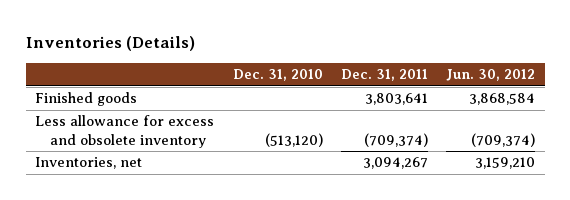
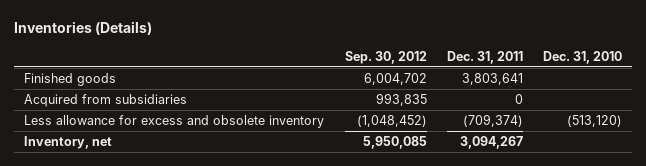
[446,69,536,82] Jun. 30, 2012 -> none
none -> [344,50,427,64] Sep. 30, 2012
none -> [24,94,188,108] Acquired from subsidiaries
[35,157,143,170] Inventories, net -> [24,136,113,150] Inventory, net

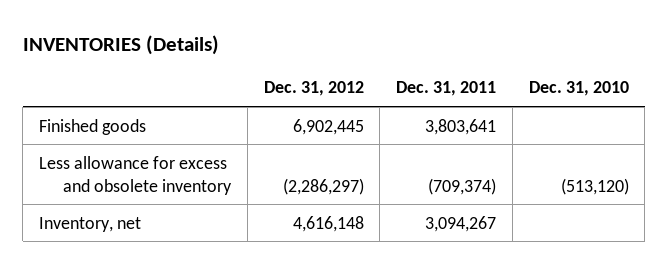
[14,21,153,36] Inventories (Details) -> [22,34,219,55] INVENTORIES (Details)
[344,50,427,64] Sep. 30, 2012 -> none
none -> [263,81,364,97] Dec. 31, 2012
[24,94,188,108] Acquired from subsidiaries -> none

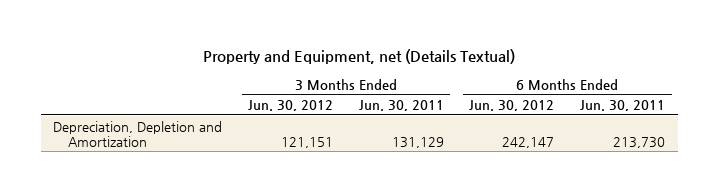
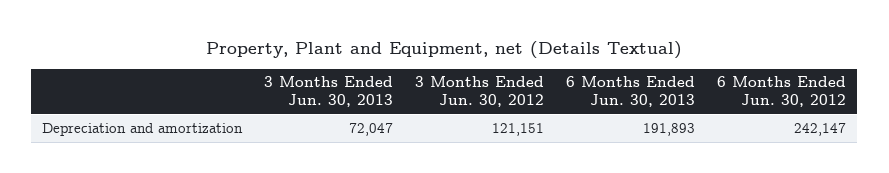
[203,48,516,64] Property and Equipment, net (Details Textual) -> [206,41,683,60] Property, Plant and Equipment, net (Details Textual)
[358,100,444,112] Jun. 30, 2011 -> none
[580,100,666,112] Jun. 30, 2011 -> none
none -> [264,76,394,108] 3 Months Ended Jun. 30, 2013
none -> [566,76,696,108] 6 Months Ended Jun. 30, 2013
[53,120,223,147] Depreciation, Depletion and Amortization -> [42,123,244,137] Depreciation and amortization

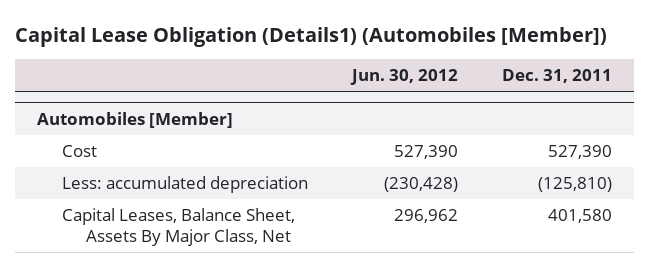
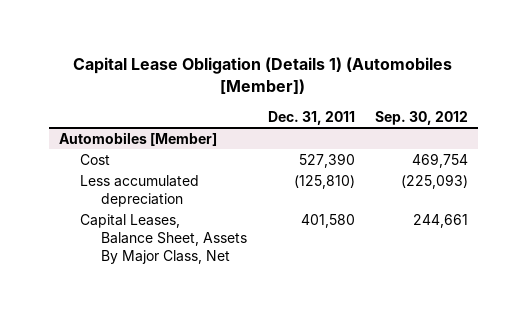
[15,26,608,47] Capital Lease Obligation (Details1) (Automobiles [Member]) -> [73,57,453,95] Capital Lease Obligation (Details 1) (Automobiles [Member])
[349,69,458,86] Jun. 30, 2012 -> none
none -> [374,110,468,125] Sep. 30, 2012
[61,176,308,194] Less: accumulated depreciation -> [80,174,200,207] Less accumulated depreciation

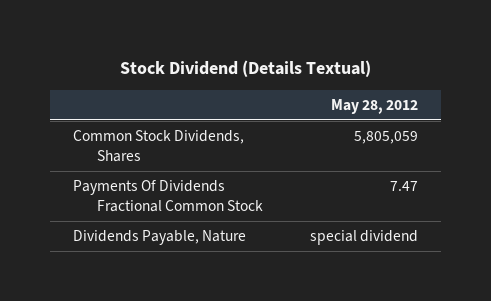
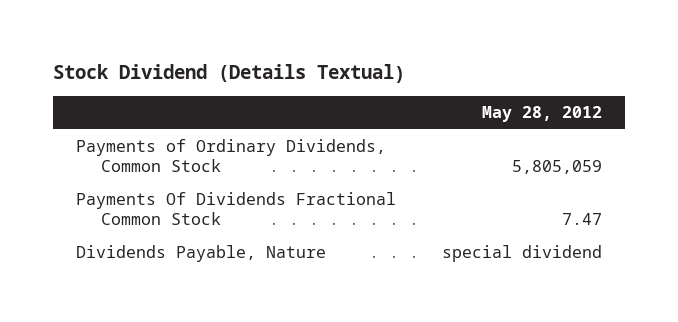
[73,130,245,162] Common Stock Dividends, Shares -> [76,139,387,173] Payments of Ordinary Dividends, Common Stock

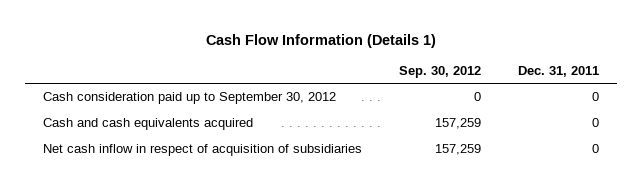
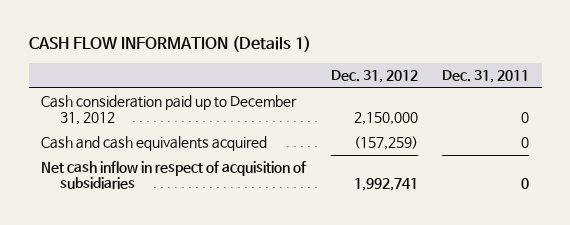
[206,33,437,48] Cash Flow Information (Details 1) -> [28,36,311,53] CASH FLOW INFORMATION (Details 1)
[399,65,482,78] Sep. 30, 2012 -> none
none -> [330,70,418,84] Dec. 31, 2012
[43,92,337,105] Cash consideration paid up to September 30, 2012 -> [40,95,297,126] Cash consideration paid up to December 31, 2012

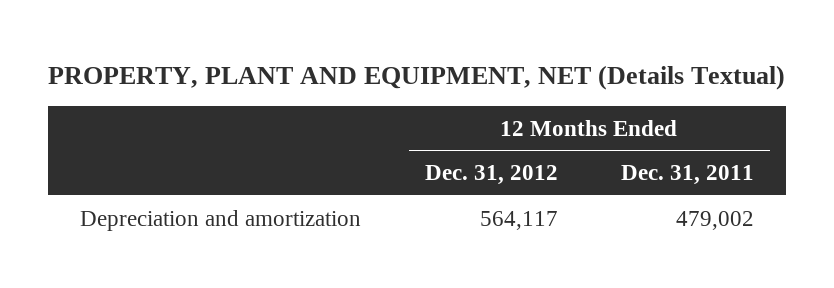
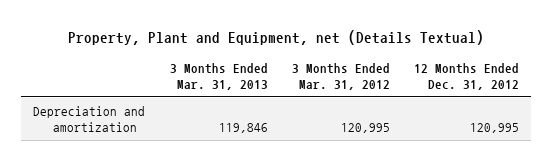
[48,64,786,90] PROPERTY, PLANT AND EQUIPMENT, NET (Details Textual) -> [68,29,485,45] Property, Plant and Equipment, net (Details Textual)
[621,165,755,186] Dec. 31, 2011 -> none
none -> [169,62,268,90] 3 Months Ended Mar. 31, 2013
none -> [291,62,390,90] 3 Months Ended Mar. 31, 2012
[479,210,558,230] 564,117 -> [469,123,519,134] 120,995

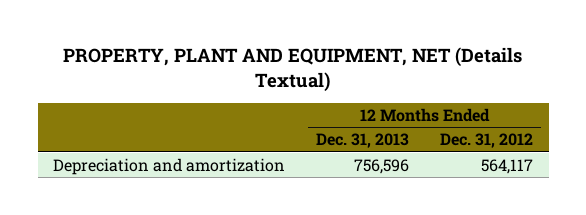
[68,29,485,45] Property, Plant and Equipment, net (Details Textual) -> [63,47,523,93] PROPERTY, PLANT AND EQUIPMENT, NET (Details Textual)
[169,62,268,90] 3 Months Ended Mar. 31, 2013 -> none
[291,62,390,90] 3 Months Ended Mar. 31, 2012 -> none
none -> [316,133,410,149] Dec. 31, 2013
[469,123,519,134] 120,995 -> [481,158,534,174] 564,117

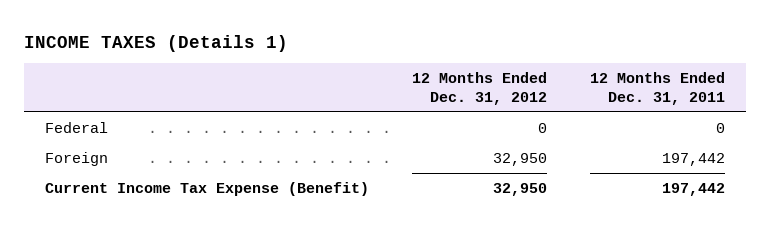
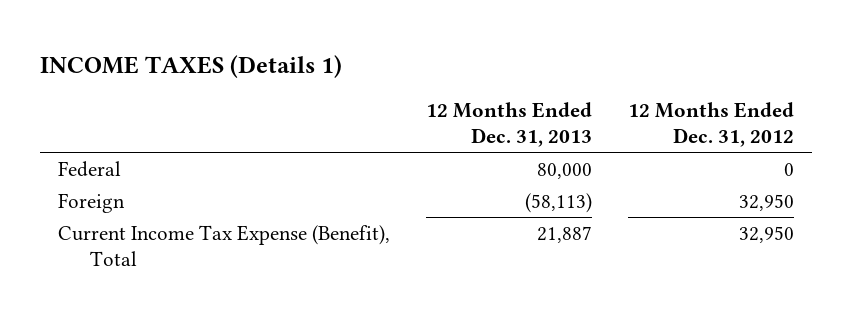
[589,71,725,105] 12 Months Ended Dec. 31, 2011 -> none
none -> [426,101,593,148] 12 Months Ended Dec. 31, 2013
[45,182,370,197] Current Income Tax Expense (Benefit) -> [58,224,391,267] Current Income Tax Expense (Benefit), Total

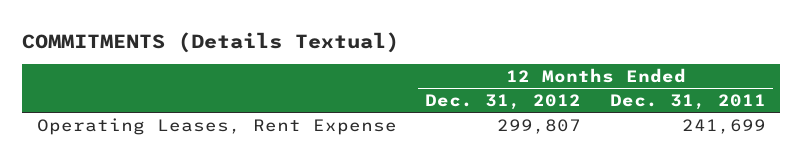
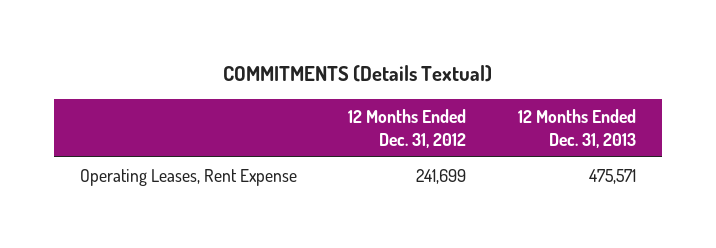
[609,94,766,111] Dec. 31, 2011 -> none
none -> [517,109,636,148] 12 Months Ended Dec. 31, 2013
[497,118,582,134] 299,807 -> [416,169,467,185] 241,699

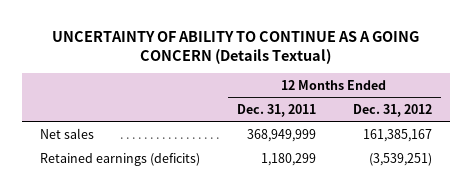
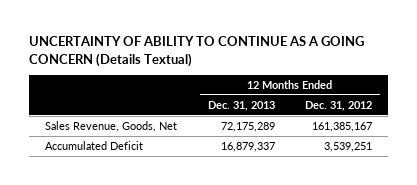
[237,103,317,117] Dec. 31, 2011 -> none
none -> [207,100,275,111] Dec. 31, 2013
[40,127,95,139] Net sales -> [44,120,177,132] Sales Revenue, Goods, Net
[40,152,201,166] Retained earnings (deficits) -> [44,140,143,150] Accumulated Deficit
[368,152,432,166] (3,539,251) -> [324,141,373,152] 3,539,251

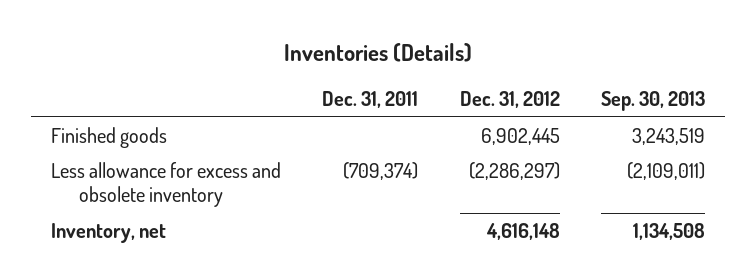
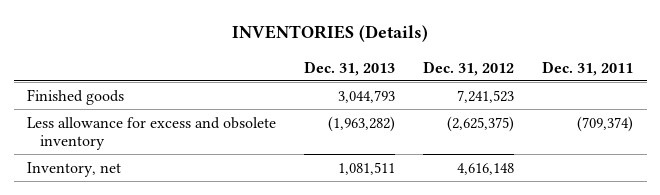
[283,43,472,63] Inventories (Details) -> [232,25,429,43] INVENTORIES (Details)
[600,91,705,112] Sep. 30, 2013 -> none
none -> [304,60,396,76] Dec. 31, 2013
[480,127,560,145] 6,902,445 -> [456,89,514,103] 7,241,523
[468,161,560,180] (2,286,297) -> [446,115,514,132] (2,625,375)

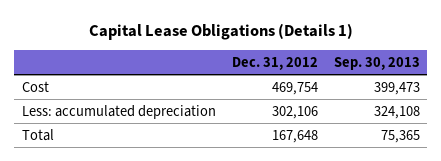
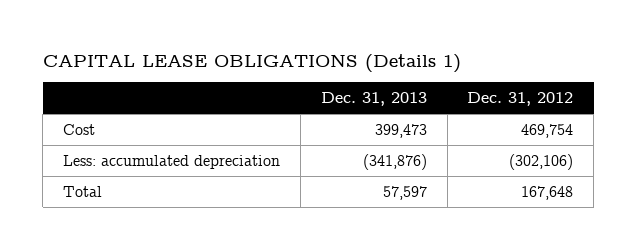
[88,22,353,40] Capital Lease Obligations (Details 1) -> [42,53,461,73] CAPITAL LEASE OBLIGATIONS (Details 1)
[333,57,420,71] Sep. 30, 2013 -> none
none -> [320,92,427,107] Dec. 31, 2013
[271,105,318,119] 302,106 -> [509,153,574,170] (302,106)

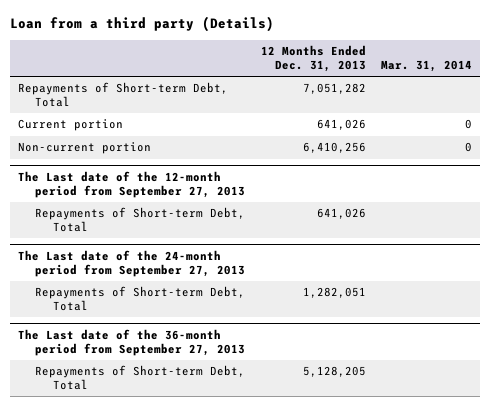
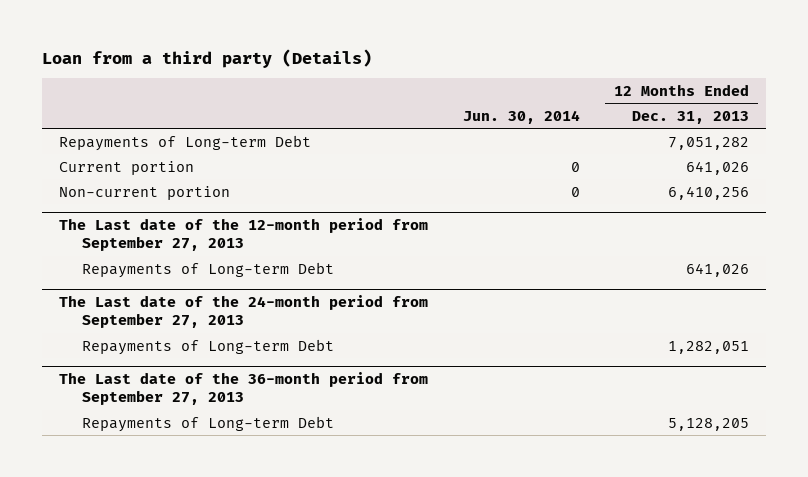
[381,60,473,73] Mar. 31, 2014 -> none
none -> [462,109,580,124] Jun. 30, 2014
[18,82,229,108] Repayments of Short-term Debt, Total -> [58,134,311,151] Repayments of Long-term Debt
[35,207,246,233] Repayments of Short-term Debt, Total -> [81,261,334,278] Repayments of Long-term Debt
[35,286,246,312] Repayments of Short-term Debt, Total -> [81,338,334,355] Repayments of Long-term Debt
[35,365,246,391] Repayments of Short-term Debt, Total -> [81,415,334,432] Repayments of Long-term Debt

